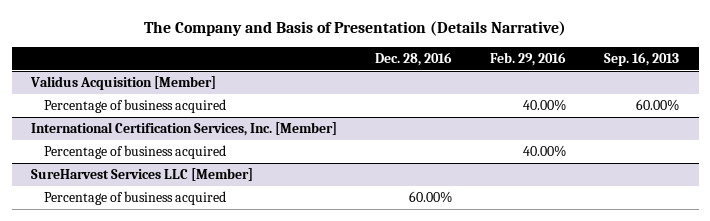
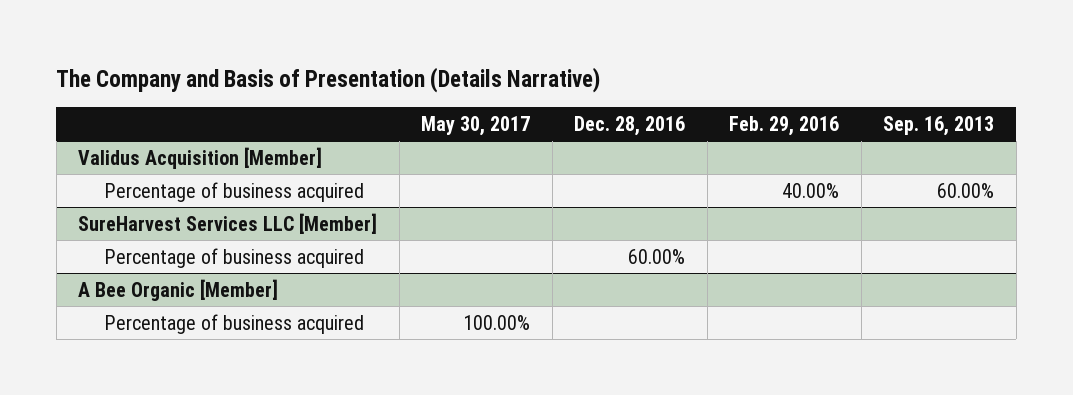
none -> [421,115,531,136] May 30, 2017
[30,122,337,137] International Certification Services, Inc. [Member] -> none
[43,145,226,160] Percentage of business acquired -> none
none -> [78,278,279,301] A Bee Organic [Member]
none -> [104,313,365,334] Percentage of business acquired

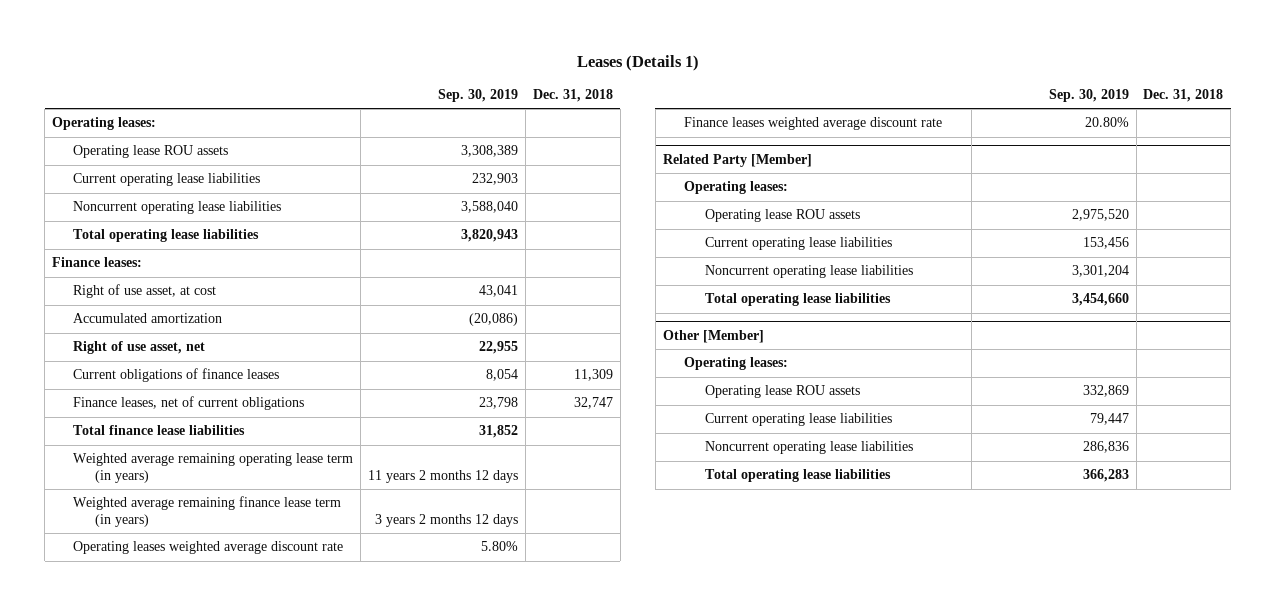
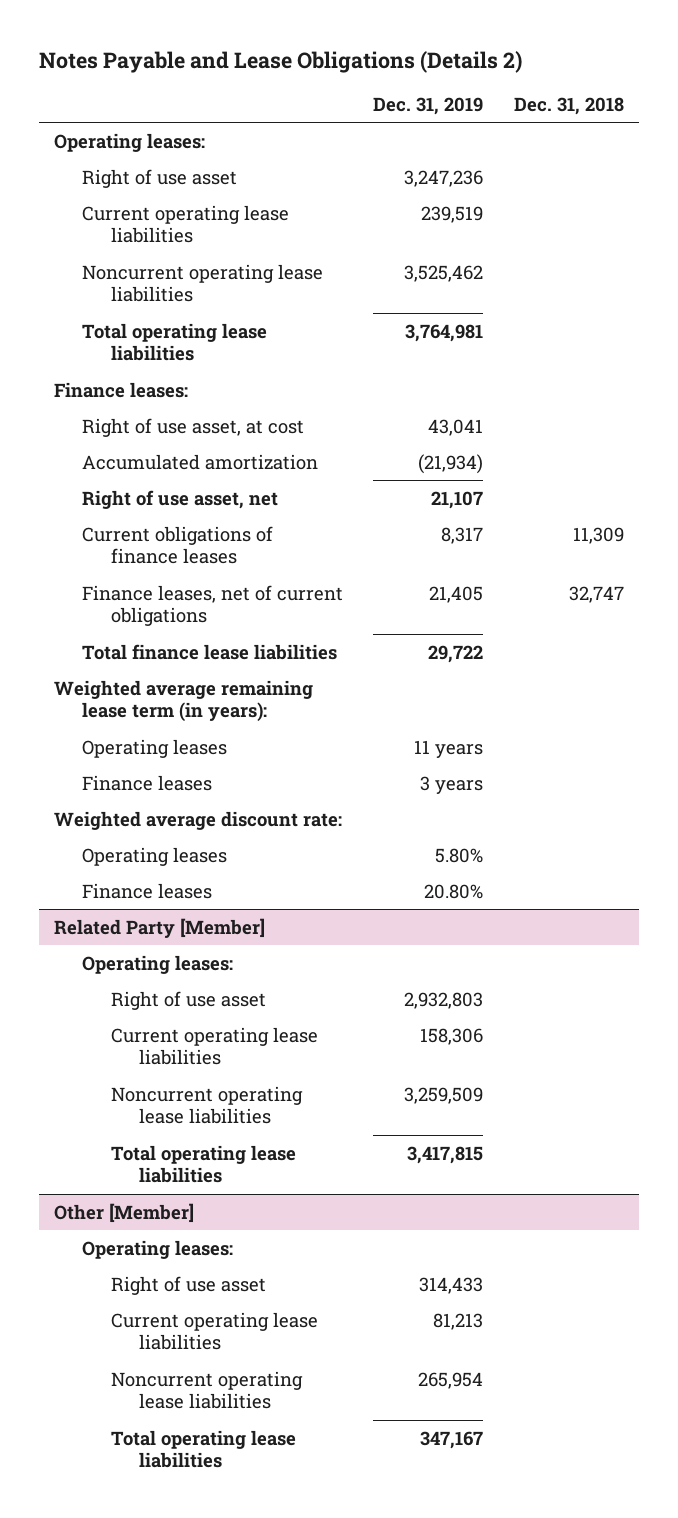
[576,54,699,71] Leases (Details 1) -> [38,50,522,73] Notes Payable and Lease Obligations (Details 2)
[438,89,519,103] Sep. 30, 2019 -> none
none -> [373,96,484,115] Dec. 31, 2019
[73,145,229,159] Operating lease ROU assets -> [82,168,238,188] Right of use asset
none -> [53,679,313,723] Weighted average remaining lease term (in years):
[73,453,354,483] Weighted average remaining operating lease term (in years) -> [82,738,228,758] Operating leases
[73,496,342,527] Weighted average remaining finance lease term (in years) -> [82,774,213,791] Finance leases
none -> [53,810,342,830] Weighted average discount rate:
[73,541,344,555] Operating leases weighted average discount rate -> [82,846,228,866] Operating leases
[684,117,943,131] Finance leases weighted average discount rate -> [82,882,213,899] Finance leases
[705,209,861,223] Operating lease ROU assets -> [110,990,266,1010] Right of use asset
[705,385,861,399] Operating lease ROU assets -> [110,1275,266,1295] Right of use asset

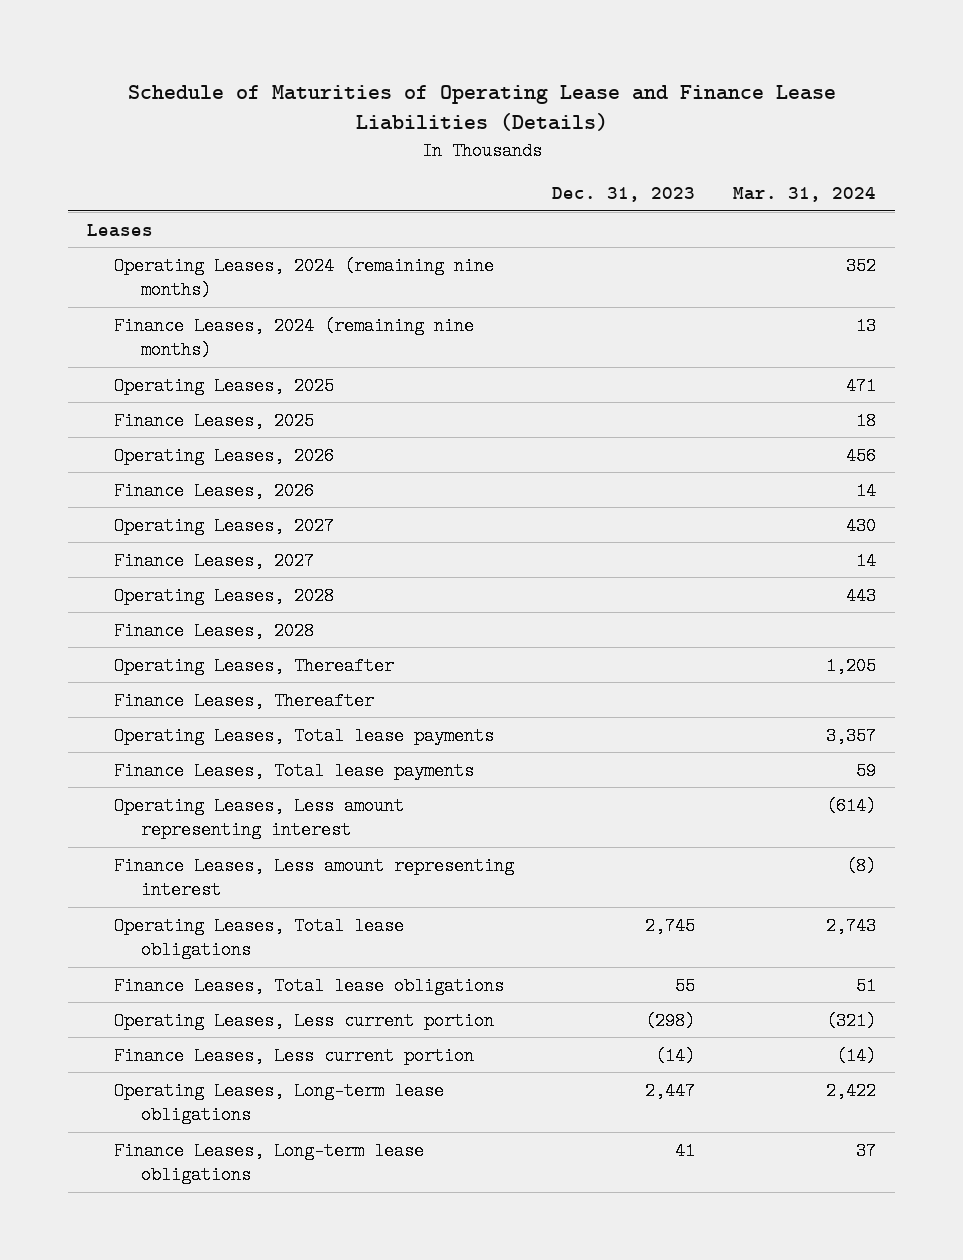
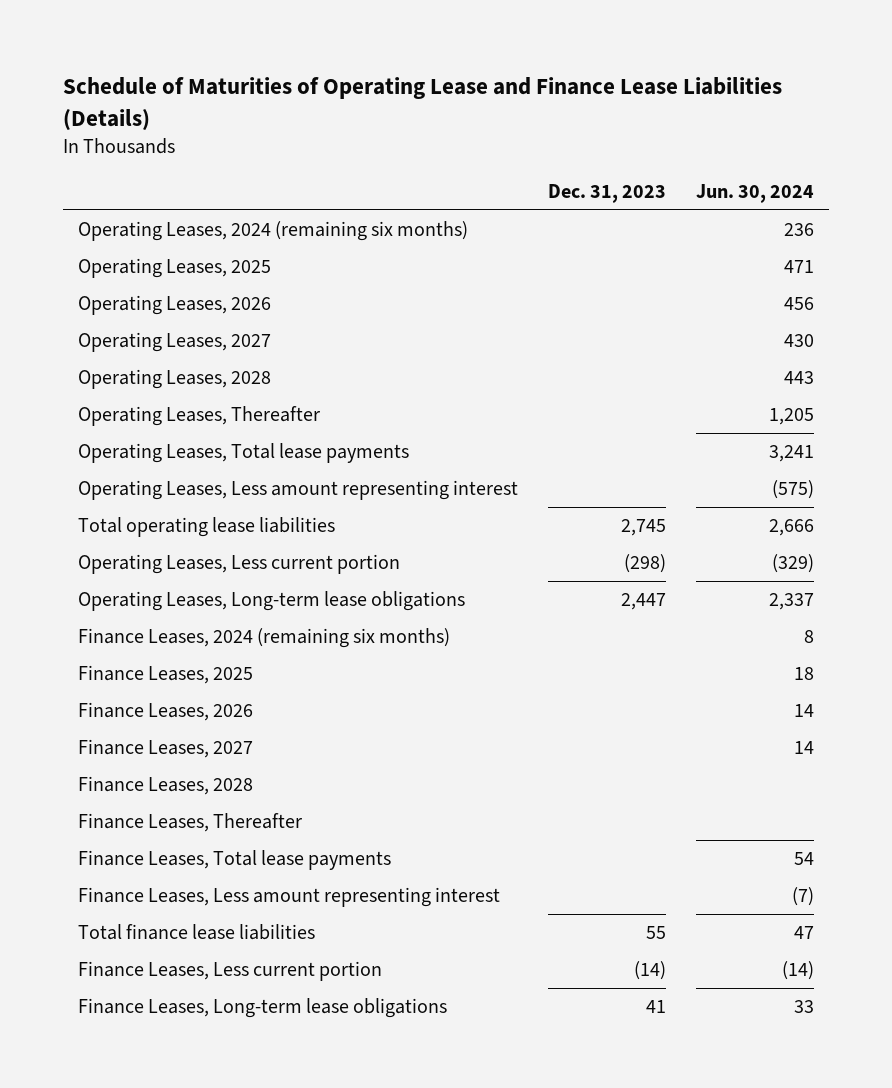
[733,187,877,203] Mar. 31, 2024 -> none
none -> [696,183,815,203] Jun. 30, 2024
[87,223,154,237] Leases -> none
[114,316,475,360] Finance Leases, 2024 (remaining nine months) -> none
[114,256,495,300] Operating Leases, 2024 (remaining nine months) -> [78,221,469,242] Operating Leases, 2024 (remaining six months)
[114,976,505,995] Finance Leases, Total lease obligations -> none
[114,916,405,960] Operating Leases, Total lease obligations -> [78,517,336,538] Total operating lease liabilities
none -> [78,628,451,649] Finance Leases, 2024 (remaining six months)
[114,411,315,430] Finance Leases, 2025 -> [78,665,254,685] Finance Leases, 2025
[114,481,315,500] Finance Leases, 2026 -> [78,702,254,722] Finance Leases, 2026
[114,551,315,570] Finance Leases, 2027 -> [78,739,254,759] Finance Leases, 2027
[114,621,315,640] Finance Leases, 2028 -> [78,776,254,796] Finance Leases, 2028
[114,691,375,710] Finance Leases, Thereafter -> [78,813,303,833] Finance Leases, Thereafter
[114,761,475,780] Finance Leases, Total lease payments -> [78,850,392,871] Finance Leases, Total lease payments
[114,856,515,900] Finance Leases, Less amount representing interest -> [78,887,501,908] Finance Leases, Less amount representing interest
none -> [78,924,316,941] Total finance lease liabilities
[114,1046,475,1065] Finance Leases, Less current portion -> [78,961,383,982] Finance Leases, Less current portion

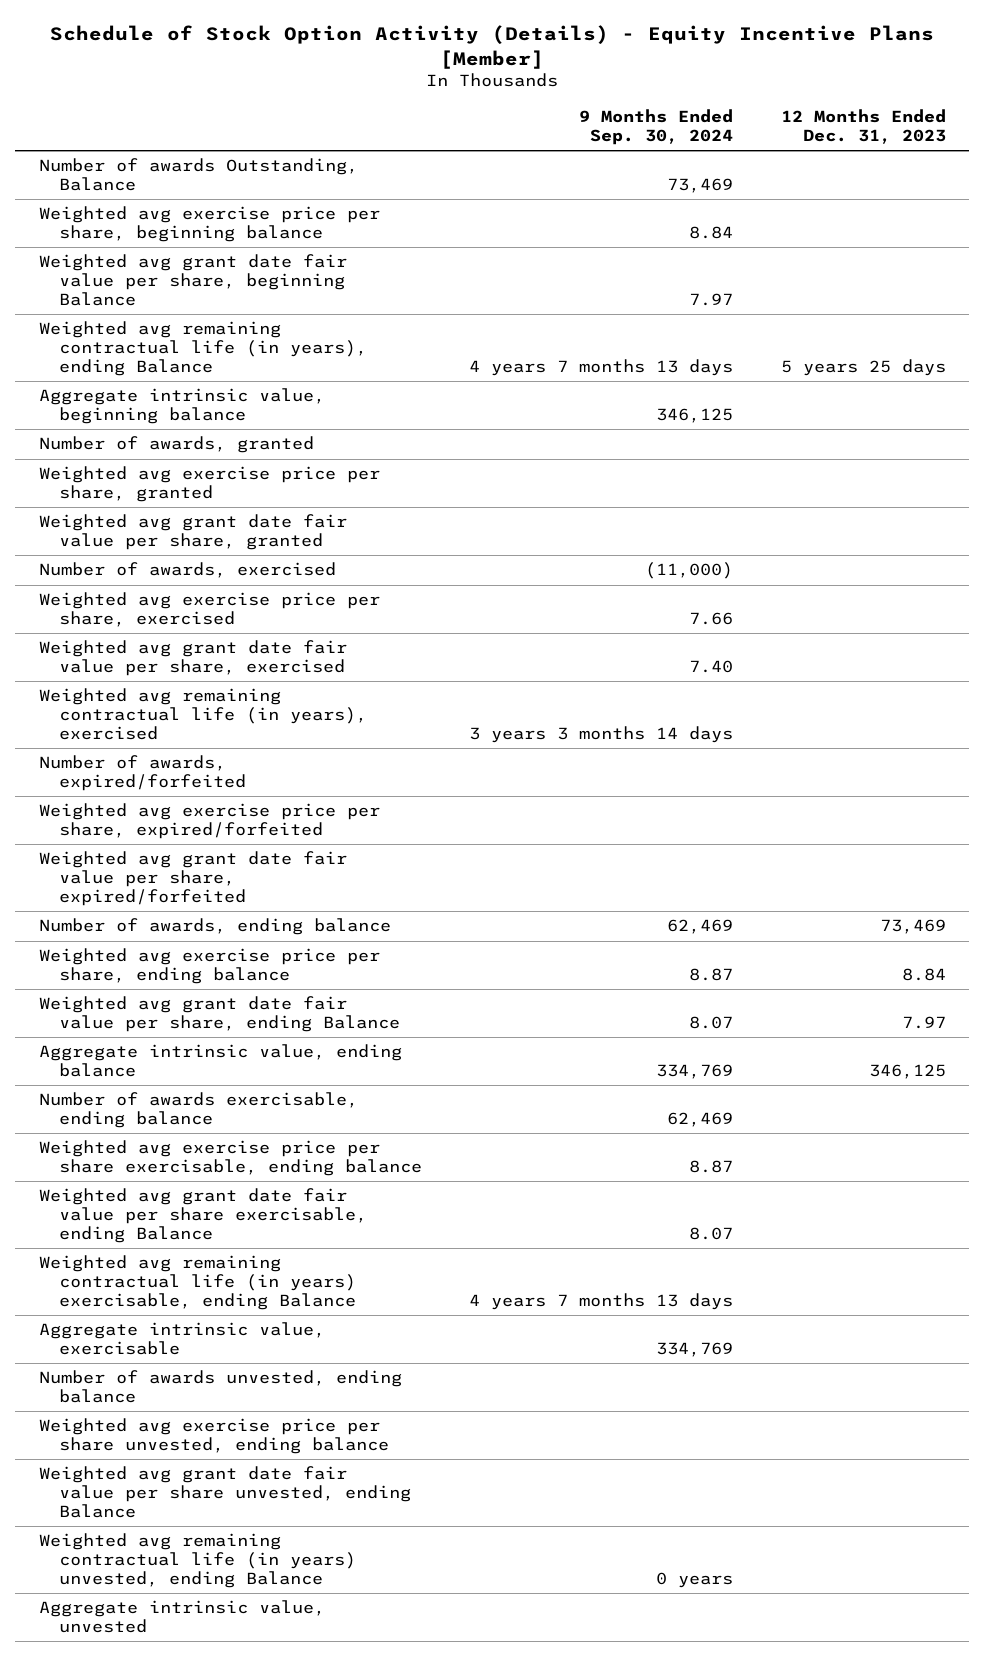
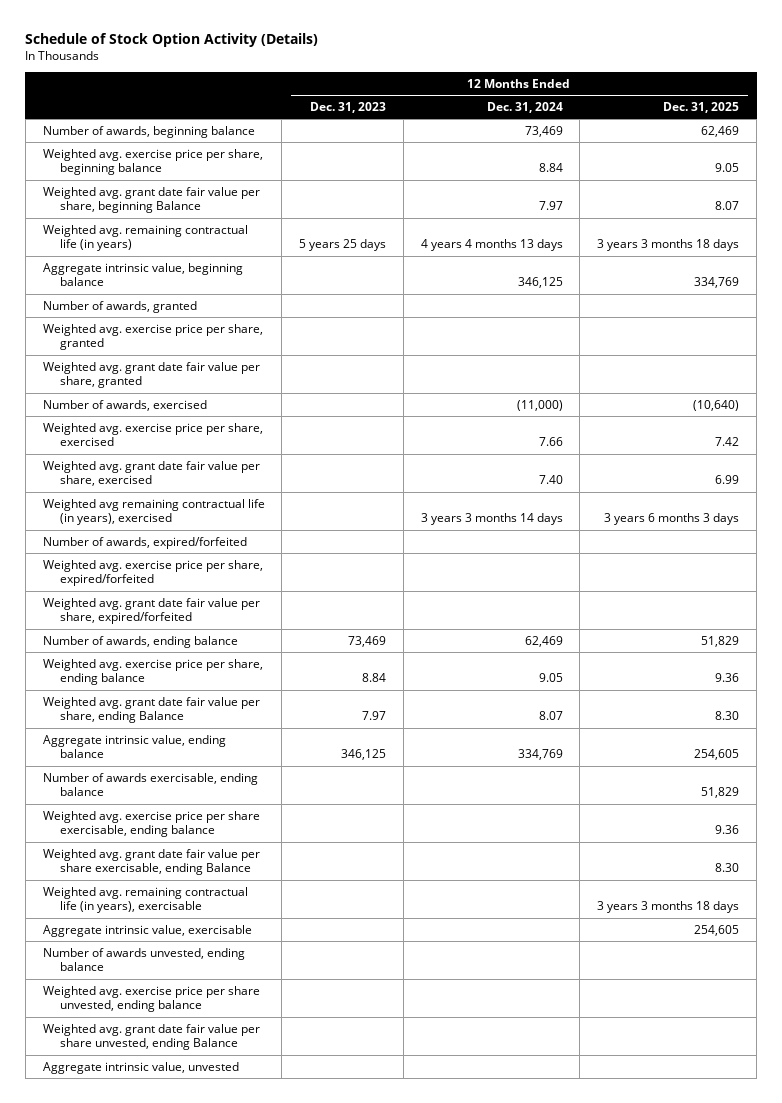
[50,25,935,69] Schedule of Stock Option Activity (Details) - Equity Incentive Plans [Member] -> [25,32,319,47] Schedule of Stock Option Activity (Details)
[579,109,734,146] 9 Months Ended Sep. 30, 2024 -> none
none -> [486,102,563,114] Dec. 31, 2024
none -> [663,102,740,114] Dec. 31, 2025
[39,158,359,192] Number of awards Outstanding, Balance -> [42,125,255,138] Number of awards, beginning balance
[39,206,381,243] Weighted avg exercise price per share, beginning balance -> [42,148,263,176] Weighted avg. exercise price per share, beginning balance
[39,254,348,306] Weighted avg grant date fair value per share, beginning Balance -> [42,186,260,214] Weighted avg. grant date fair value per share, beginning Balance
[39,321,368,376] Weighted avg remaining contractual life (in years), ending Balance -> [42,224,248,252] Weighted avg. remaining contractual life (in years)
[39,466,381,503] Weighted avg exercise price per share, granted -> [42,323,263,351] Weighted avg. exercise price per share, granted
[39,514,348,551] Weighted avg grant date fair value per share, granted -> [42,361,260,389] Weighted avg. grant date fair value per share, granted
[39,592,381,628] Weighted avg exercise price per share, exercised -> [42,422,263,447] Weighted avg. exercise price per share, exercised
[39,640,348,677] Weighted avg grant date fair value per share, exercised -> [42,460,260,487] Weighted avg. grant date fair value per share, exercised
[39,803,381,840] Weighted avg exercise price per share, expired/forfeited -> [42,559,263,587] Weighted avg. exercise price per share, expired/forfeited
[39,851,348,906] Weighted avg grant date fair value per share, expired/forfeited -> [42,597,260,625] Weighted avg. grant date fair value per share, expired/forfeited
[39,948,381,985] Weighted avg exercise price per share, ending balance -> [42,658,263,686] Weighted avg. exercise price per share, ending balance
[39,996,401,1033] Weighted avg grant date fair value per share, ending Balance -> [42,696,260,724] Weighted avg. grant date fair value per share, ending Balance
[39,1140,423,1177] Weighted avg exercise price per share exercisable, ending balance -> [42,810,260,838] Weighted avg. exercise price per share exercisable, ending balance
[39,1188,368,1243] Weighted avg grant date fair value per share exercisable, ending Balance -> [42,848,260,876] Weighted avg. grant date fair value per share exercisable, ending Balance
[39,1255,357,1310] Weighted avg remaining contractual life (in years) exercisable, ending Balance -> [42,886,248,914] Weighted avg. remaining contractual life (in years), exercisable
[39,1533,357,1588] Weighted avg remaining contractual life (in years) unvested, ending Balance -> none
[39,1418,390,1455] Weighted avg exercise price per share unvested, ending balance -> [42,985,260,1013] Weighted avg. exercise price per share unvested, ending balance
[39,1466,412,1518] Weighted avg grant date fair value per share unvested, ending Balance -> [42,1023,260,1051] Weighted avg. grant date fair value per share unvested, ending Balance

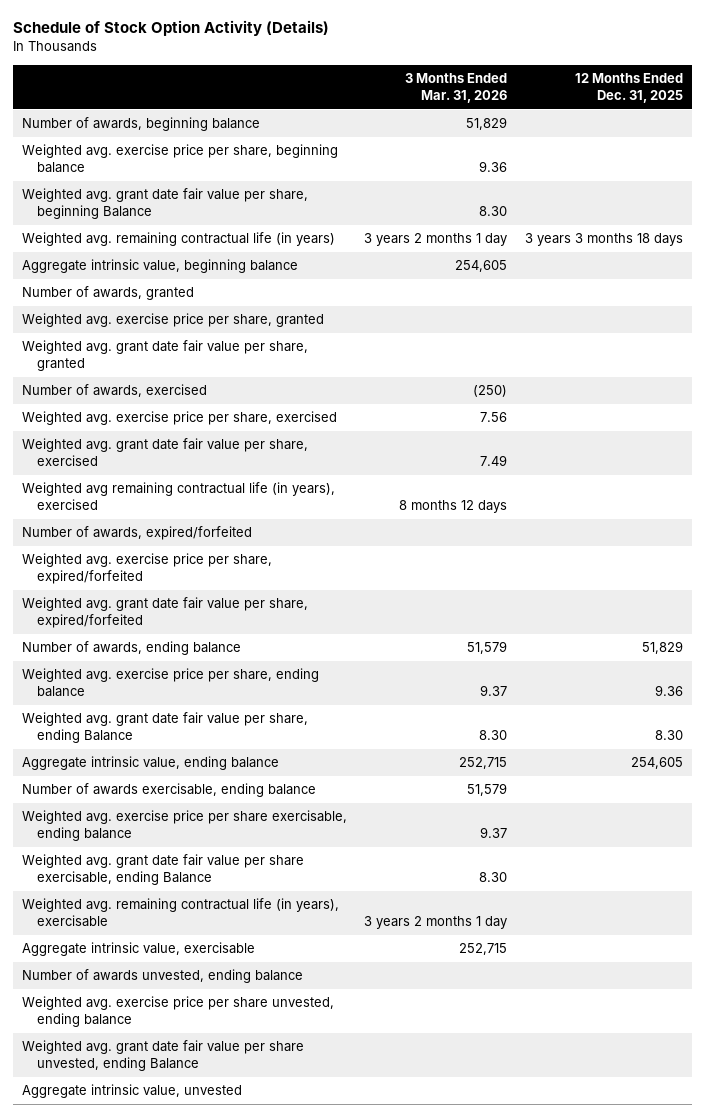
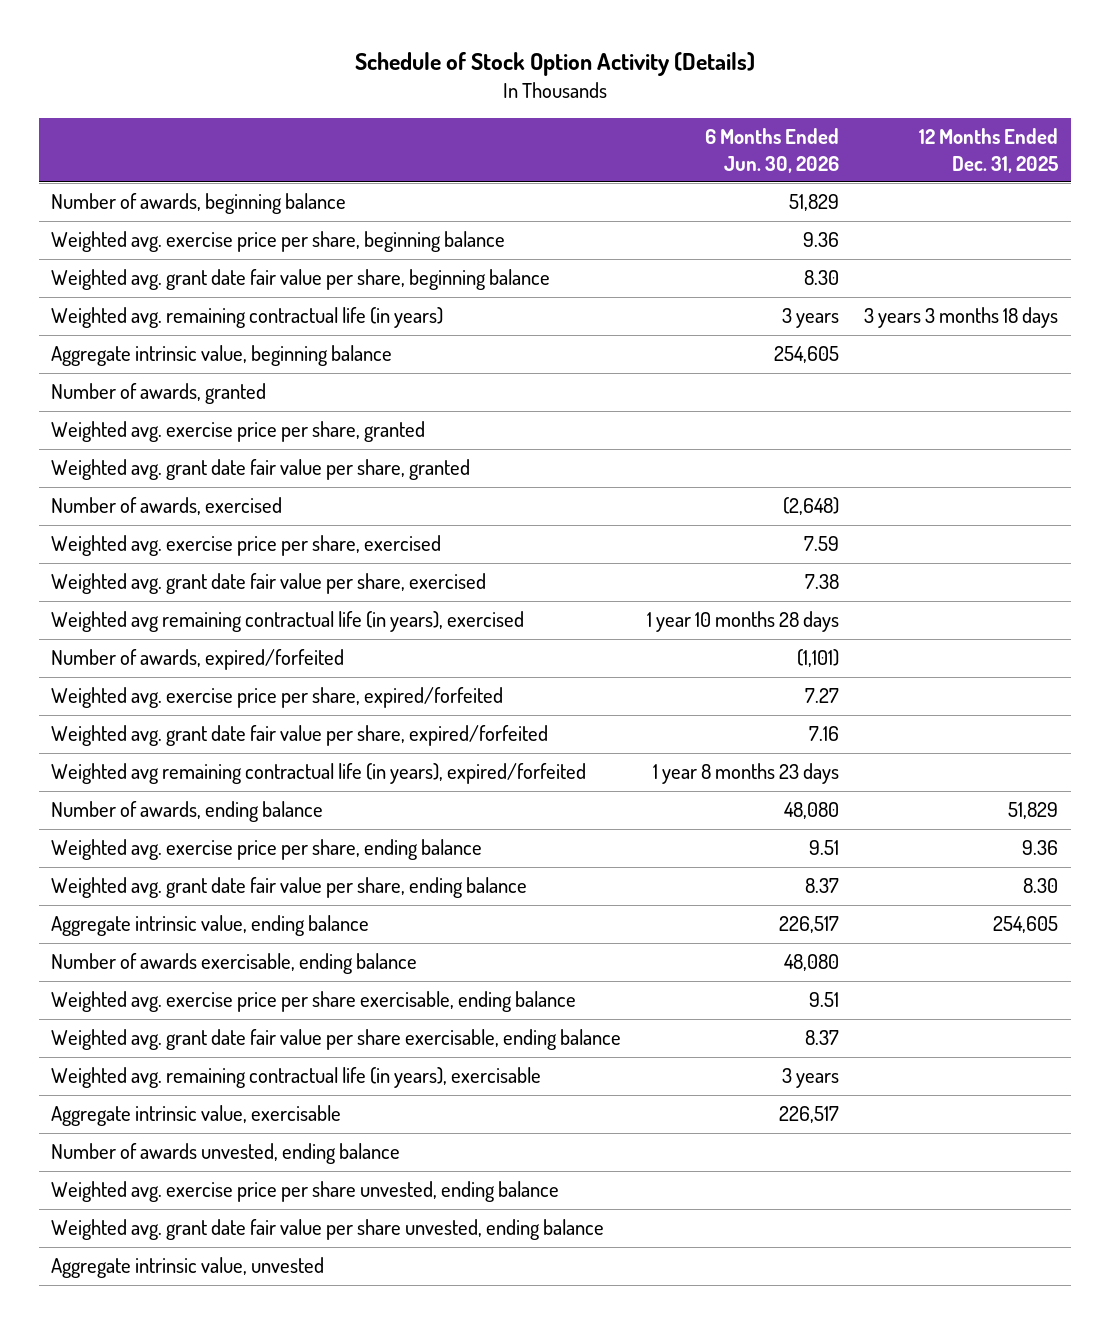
[405,72,508,103] 3 Months Ended Mar. 31, 2026 -> none
none -> [704,128,839,173] 6 Months Ended Jun. 30, 2026
[21,188,308,220] Weighted avg. grant date fair value per share, beginning Balance -> [51,269,551,291] Weighted avg. grant date fair value per share, beginning balance
none -> [51,763,587,785] Weighted avg remaining contractual life (in years), expired/forfeited
[21,712,308,744] Weighted avg. grant date fair value per share, ending Balance -> [51,877,528,899] Weighted avg. grant date fair value per share, ending balance
[21,854,304,886] Weighted avg. grant date fair value per share exercisable, ending Balance -> [51,1029,622,1051] Weighted avg. grant date fair value per share exercisable, ending balance
[21,1040,304,1072] Weighted avg. grant date fair value per share unvested, ending Balance -> [51,1219,605,1241] Weighted avg. grant date fair value per share unvested, ending balance

